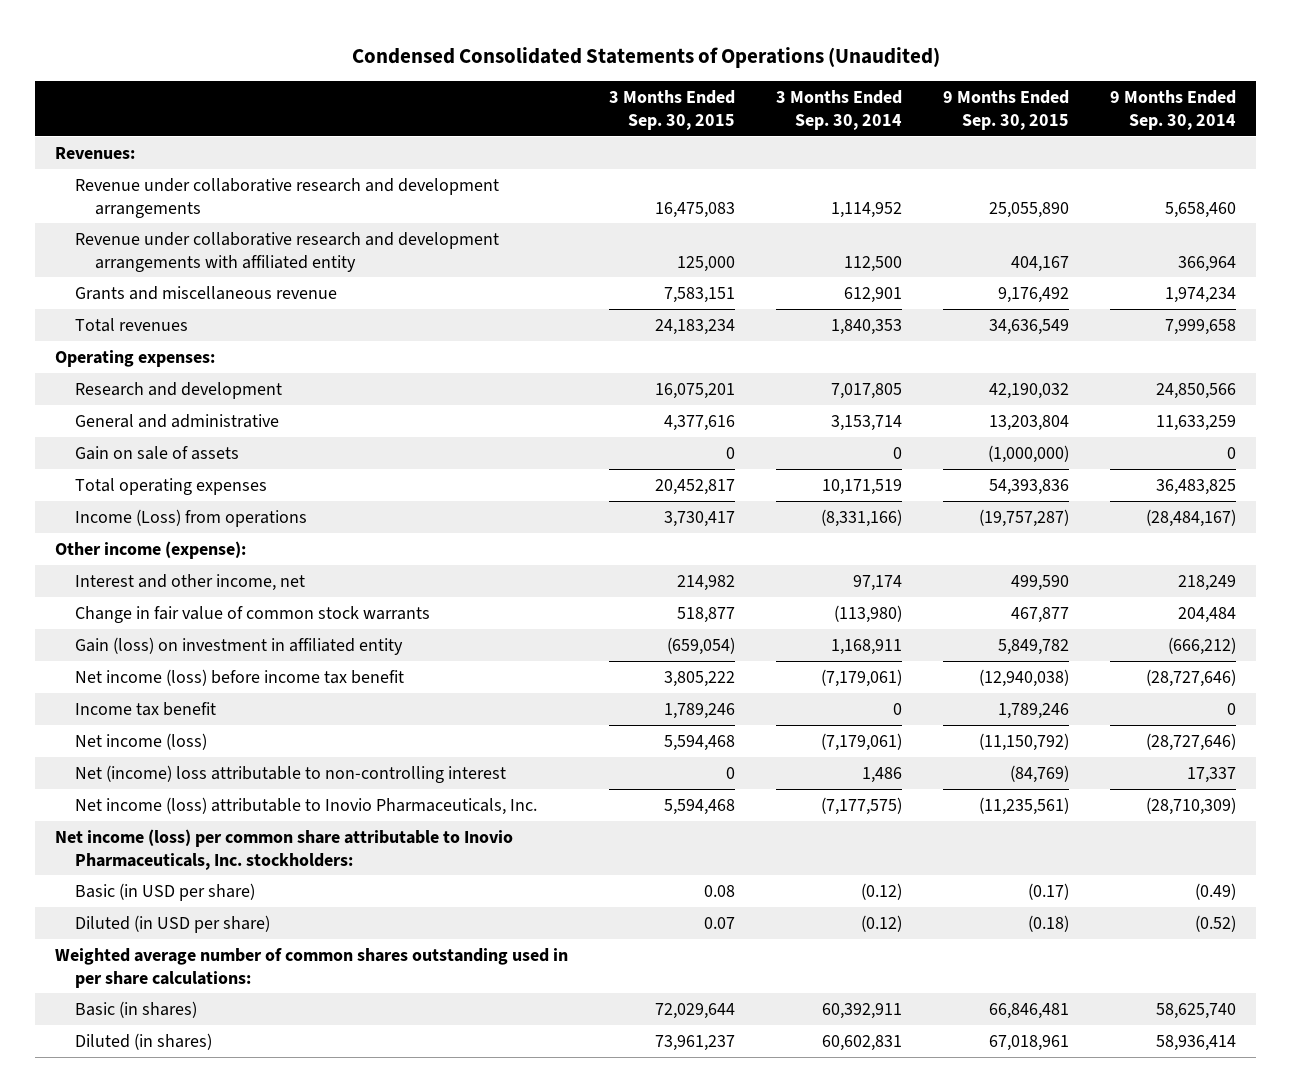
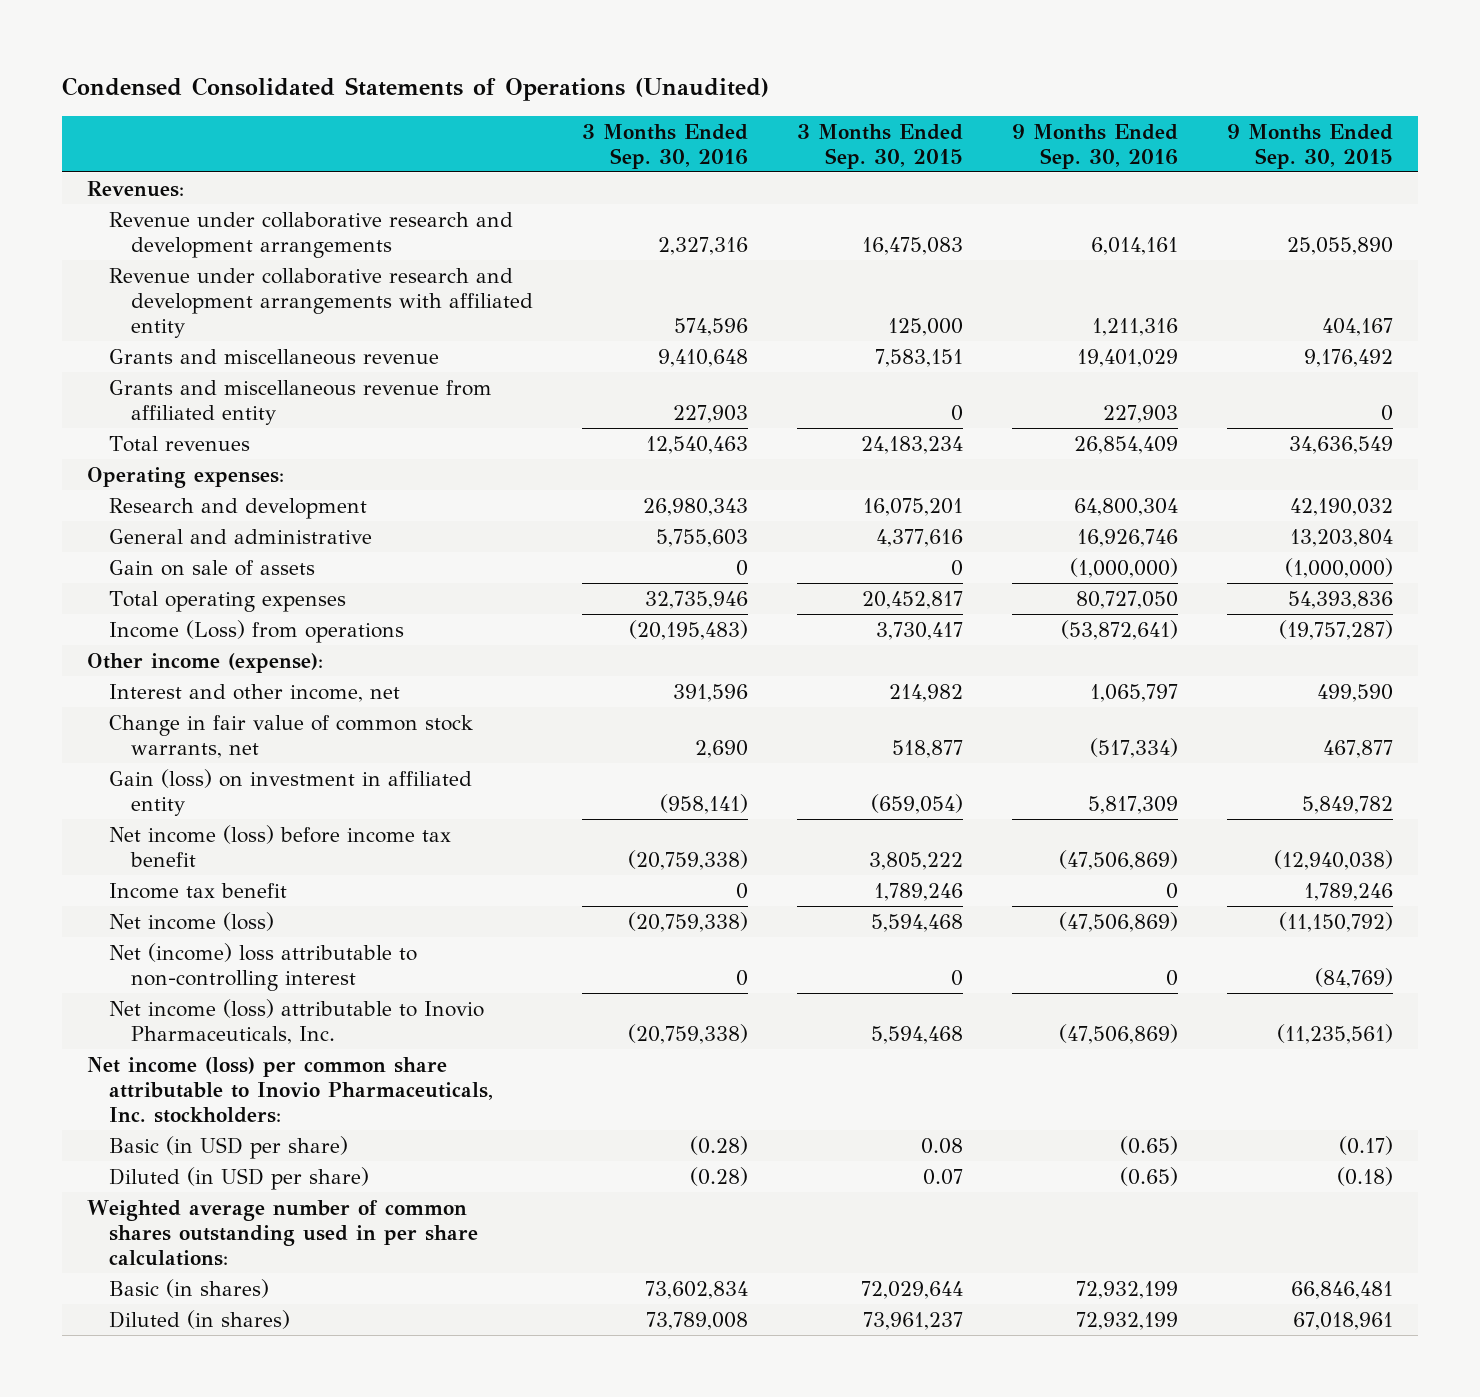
[776,89,903,130] 3 Months Ended Sep. 30, 2014 -> none
[1109,89,1236,130] 9 Months Ended Sep. 30, 2014 -> none
none -> [581,123,748,169] 3 Months Ended Sep. 30, 2016
none -> [1012,123,1179,169] 9 Months Ended Sep. 30, 2016
none -> [108,379,492,425] Grants and miscellaneous revenue from affiliated entity
[75,605,431,623] Change in fair value of common stock warrants -> [108,714,473,758] Change in fair value of common stock warrants, net

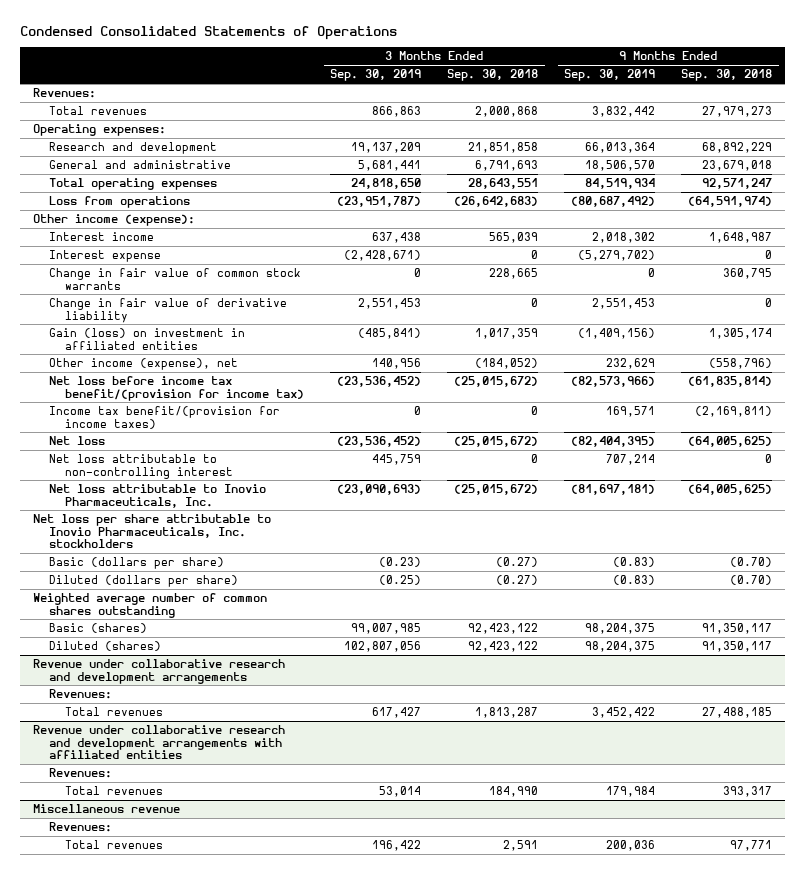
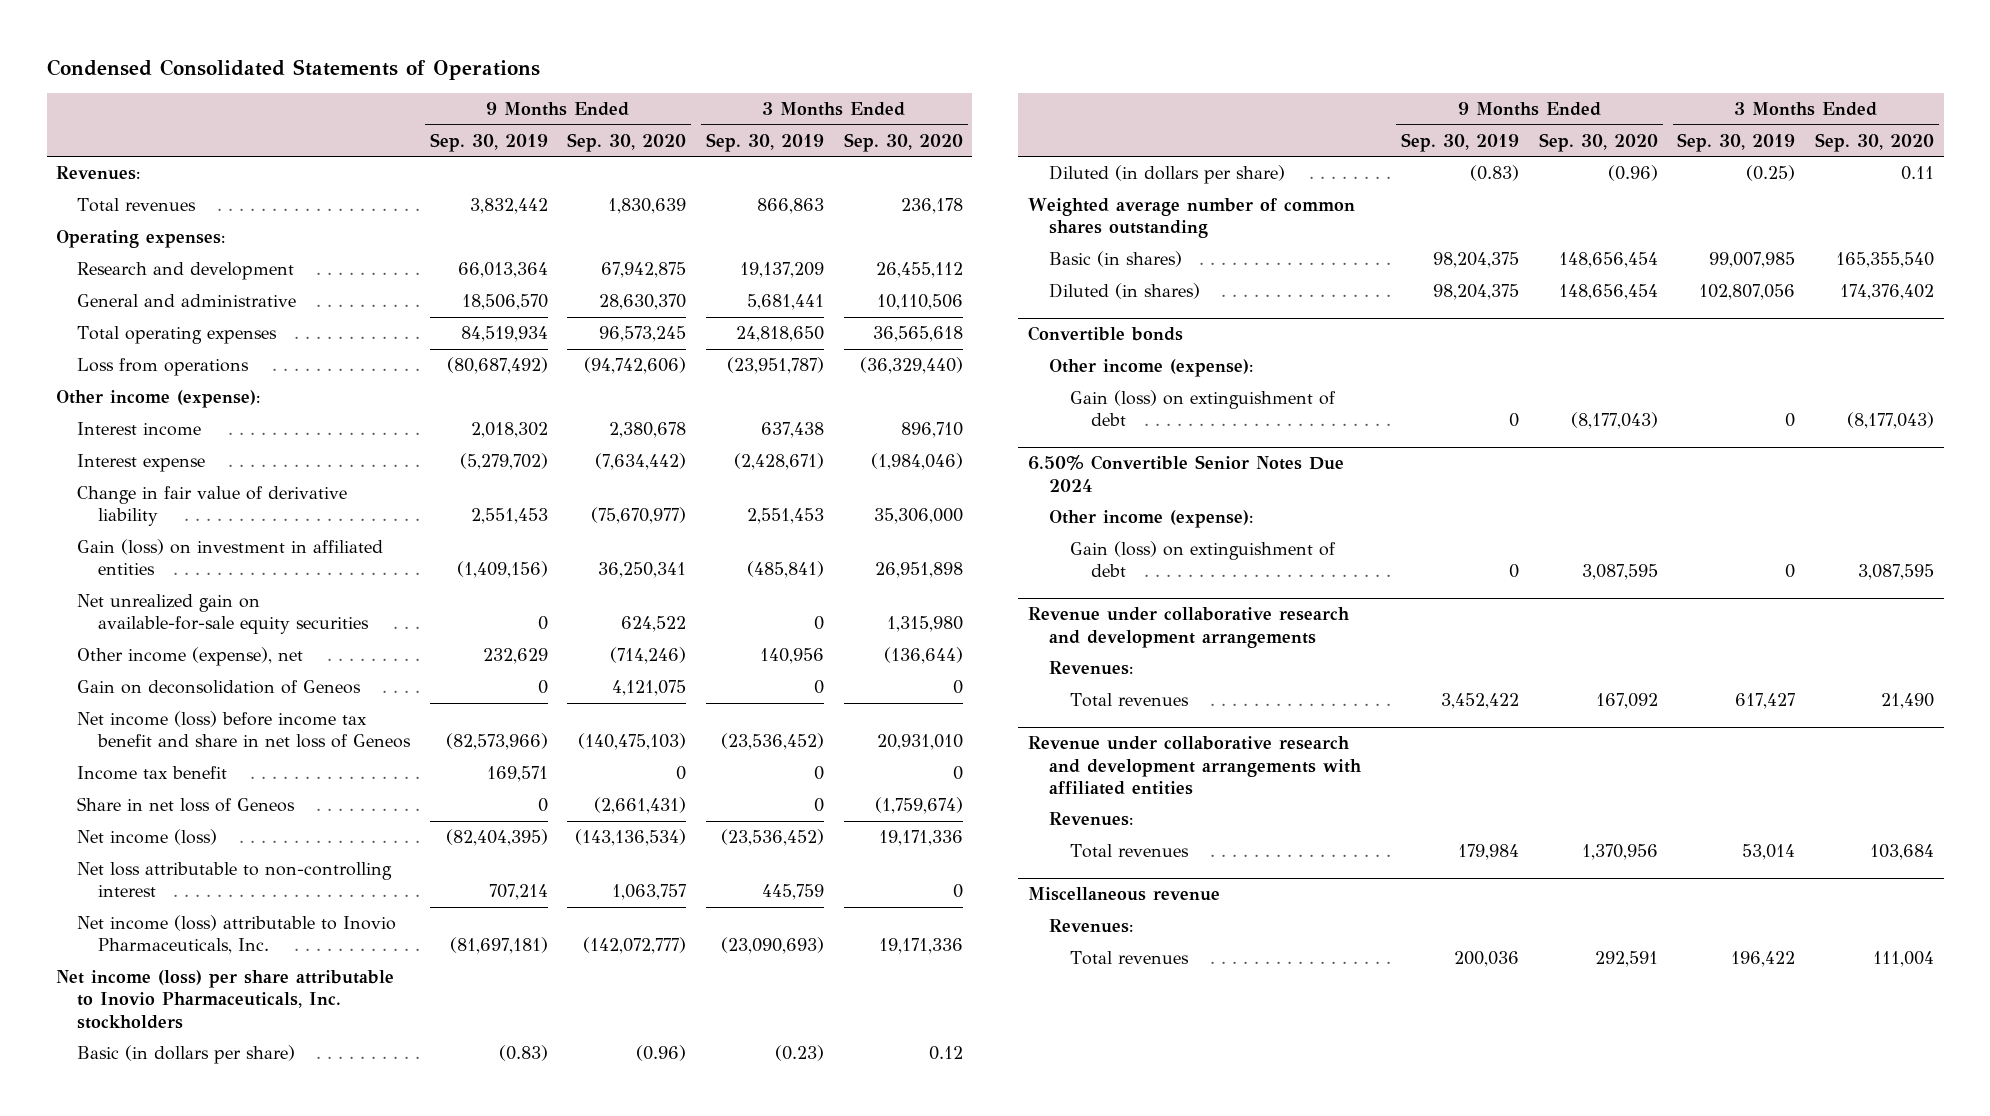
[447,69,539,82] Sep. 30, 2018 -> none
[681,69,773,82] Sep. 30, 2018 -> none
none -> [567,132,687,152] Sep. 30, 2020
none -> [843,132,963,152] Sep. 30, 2020
[49,268,302,290] Change in fair value of common stock warrants -> none
none -> [77,594,370,635] Net unrealized gain on available-for-sale equity securities
none -> [77,680,362,695] Gain on deconsolidation of Geneos
[49,376,305,401] Net loss before income tax benefit/(provision for income tax) -> [77,711,412,749] Net income (loss) before income tax benefit and share in net loss of Geneos
[49,406,281,429] Income tax benefit/(provision for income taxes) -> [77,766,228,781] Income tax benefit
none -> [77,797,296,813] Share in net loss of Geneos
[49,436,106,446] Net loss -> [77,829,218,846] Net income (loss)
[49,484,267,508] Net loss attributable to Inovio Pharmaceuticals, Inc. -> [77,915,397,955] Net income (loss) attributable to Inovio Pharmaceuticals, Inc.
[32,514,271,549] Net loss per share attributable to Inovio Pharmaceuticals, Inc. stockholders -> [56,970,395,1029] Net income (loss) per share attributable to Inovio Pharmaceuticals, Inc. stockholders
[49,557,225,570] Basic (dollars per share) -> [77,1045,296,1065] Basic (in dollars per share)
[49,575,239,588] Diluted (dollars per share) -> [1048,165,1285,185] Diluted (in dollars per share)
[49,623,148,634] Basic (shares) -> [1048,251,1182,268] Basic (in shares)
[49,641,162,652] Diluted (shares) -> [1048,283,1200,300] Diluted (in shares)
none -> [1027,326,1183,342] Convertible bonds
none -> [1048,359,1253,378] Other income (expense):
none -> [1069,390,1336,427] Gain (loss) on extinguishment of debt
none -> [1027,454,1344,492] 6.50% Convertible Senior Notes Due 2024
none -> [1048,510,1253,529] Other income (expense):
none -> [1069,541,1336,578] Gain (loss) on extinguishment of debt

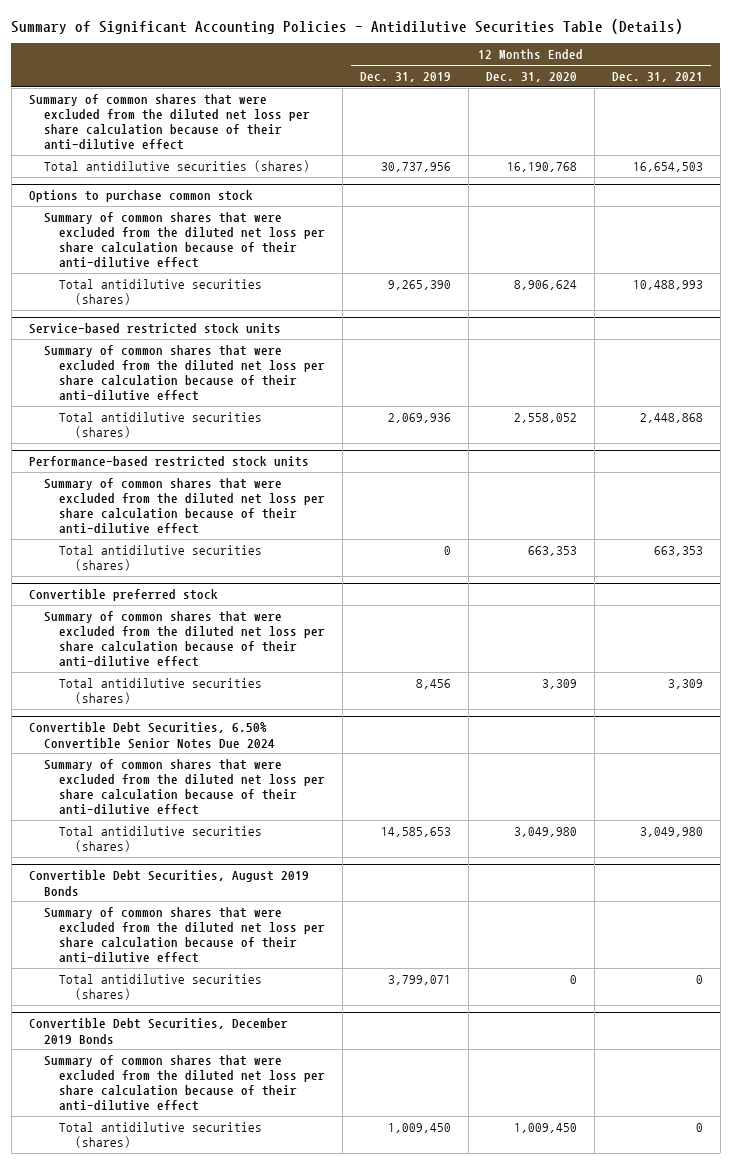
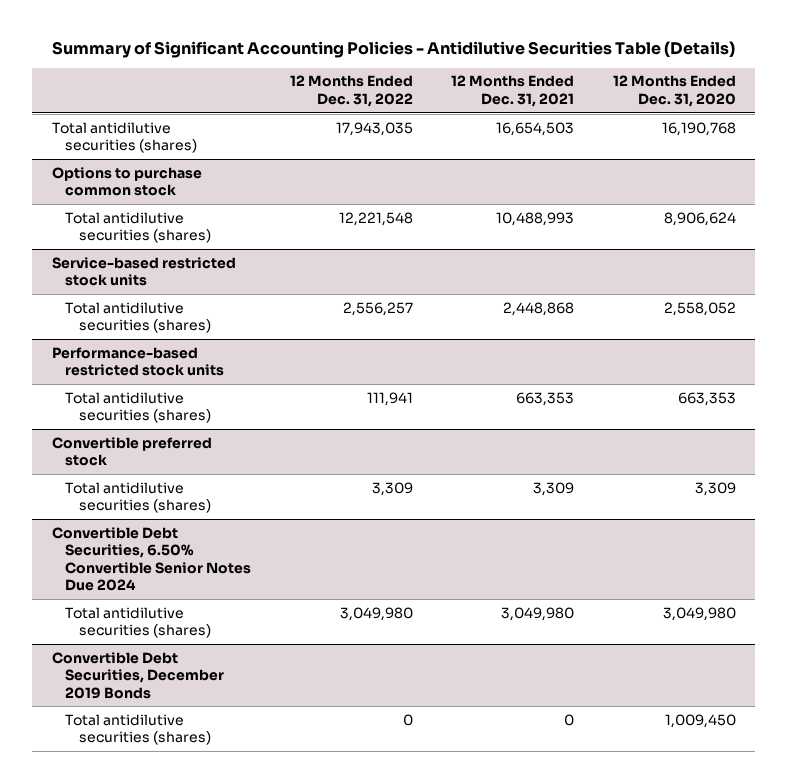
[360,71,452,82] Dec. 31, 2019 -> none
none -> [289,75,413,107] 12 Months Ended Dec. 31, 2022
[28,93,311,151] Summary of common shares that were excluded from the diluted net loss per share calculation because of their anti-dilutive effect -> none
[44,211,326,269] Summary of common shares that were excluded from the diluted net loss per share calculation because of their anti-dilutive effect -> none
[44,344,326,402] Summary of common shares that were excluded from the diluted net loss per share calculation because of their anti-dilutive effect -> none
[44,477,326,535] Summary of common shares that were excluded from the diluted net loss per share calculation because of their anti-dilutive effect -> none
[44,610,326,668] Summary of common shares that were excluded from the diluted net loss per share calculation because of their anti-dilutive effect -> none
[44,758,326,816] Summary of common shares that were excluded from the diluted net loss per share calculation because of their anti-dilutive effect -> none
[28,870,309,896] Convertible Debt Securities, August 2019 Bonds -> none
[44,906,326,964] Summary of common shares that were excluded from the diluted net loss per share calculation because of their anti-dilutive effect -> none
[59,973,263,1000] Total antidilutive securities (shares) -> none
[44,1054,326,1112] Summary of common shares that were excluded from the diluted net loss per share calculation because of their anti-dilutive effect -> none

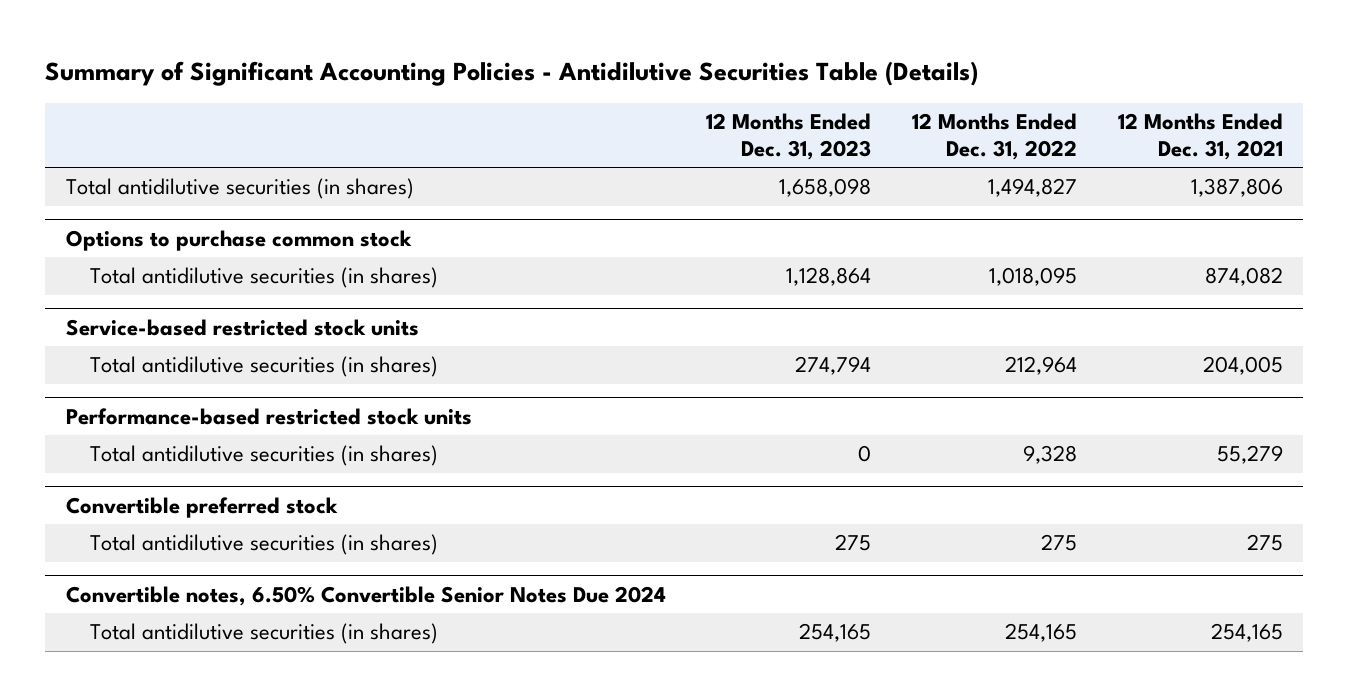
[613,75,737,107] 12 Months Ended Dec. 31, 2020 -> none
none -> [706,113,872,160] 12 Months Ended Dec. 31, 2023
[51,121,198,154] Total antidilutive securities (shares) -> [65,178,414,200] Total antidilutive securities (in shares)
[335,121,413,136] 17,943,035 -> [988,178,1078,198] 1,494,827
[496,121,575,136] 16,654,503 -> [1190,178,1283,198] 1,387,806
[65,211,211,244] Total antidilutive securities (shares) -> [89,267,438,289] Total antidilutive securities (in shares)
[338,211,413,226] 12,221,548 -> [989,267,1078,287] 1,018,095
[496,211,575,226] 10,488,993 -> [1204,267,1283,287] 874,082
[65,301,211,334] Total antidilutive securities (shares) -> [89,356,438,378] Total antidilutive securities (in shares)
[342,301,413,316] 2,556,257 -> [1005,356,1078,376] 212,964
[503,301,575,316] 2,448,868 -> [1202,356,1283,376] 204,005
[65,391,211,424] Total antidilutive securities (shares) -> [89,445,438,467] Total antidilutive securities (in shares)
[366,391,413,406] 111,941 -> [1023,445,1078,465] 9,328
[516,391,575,406] 663,353 -> [1216,445,1283,465] 55,279
[51,651,225,699] Convertible Debt Securities, December 2019 Bonds -> none
[65,713,211,746] Total antidilutive securities (shares) -> none
[65,481,211,514] Total antidilutive securities (shares) -> [89,534,438,556] Total antidilutive securities (in shares)
[371,481,413,496] 3,309 -> [1041,534,1078,552] 275
[533,481,575,496] 3,309 -> [1246,534,1283,552] 275
[51,526,252,592] Convertible Debt Securities, 6.50% Convertible Senior Notes Due 2024 -> [65,585,666,606] Convertible notes, 6.50% Convertible Senior Notes Due 2024
[65,606,211,639] Total antidilutive securities (shares) -> [89,623,438,645] Total antidilutive securities (in shares)
[339,606,413,621] 3,049,980 -> [1005,623,1078,643] 254,165
[501,606,575,621] 3,049,980 -> [1210,623,1283,643] 254,165

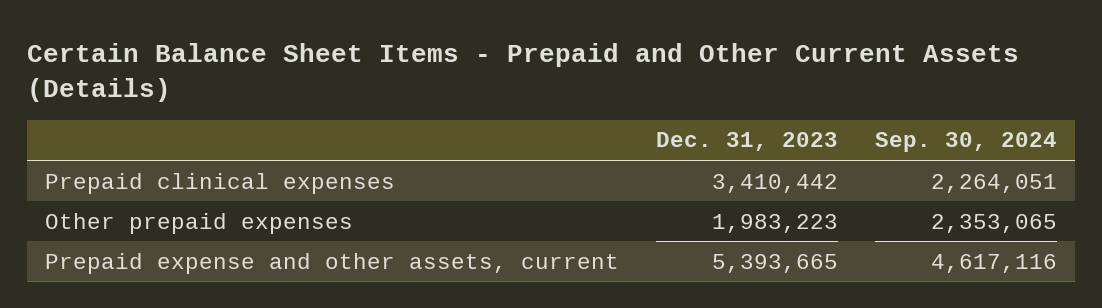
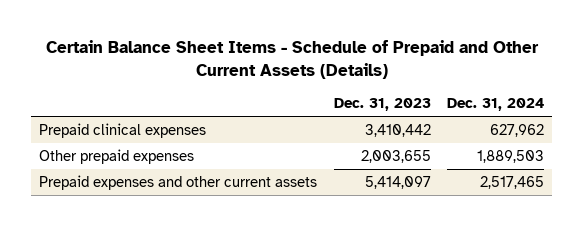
[26,42,1019,103] Certain Balance Sheet Items - Prepaid and Other Current Assets (Details) -> [45,40,539,79] Certain Balance Sheet Items - Schedule of Prepaid and Other Current Assets (Details)
[874,132,1057,153] Sep. 30, 2024 -> none
none -> [446,97,544,111] Dec. 31, 2024
[711,213,838,233] 1,983,223 -> [360,149,431,163] 2,003,655
[45,252,620,274] Prepaid expense and other assets, current -> [39,174,318,190] Prepaid expenses and other current assets
[711,253,838,273] 5,393,665 -> [364,175,431,189] 5,414,097

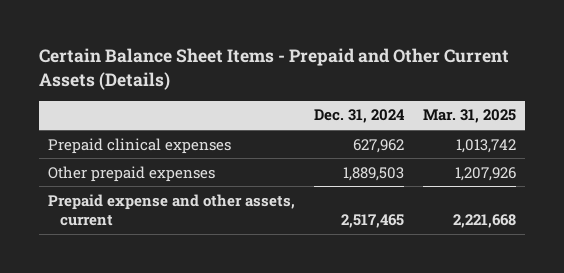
[45,40,539,79] Certain Balance Sheet Items - Schedule of Prepaid and Other Current Assets (Details) -> [38,48,509,90] Certain Balance Sheet Items - Prepaid and Other Current Assets (Details)
[333,97,431,111] Dec. 31, 2023 -> none
none -> [422,109,516,124] Mar. 31, 2025
[39,174,318,190] Prepaid expenses and other current assets -> [48,193,296,227] Prepaid expense and other assets, current

